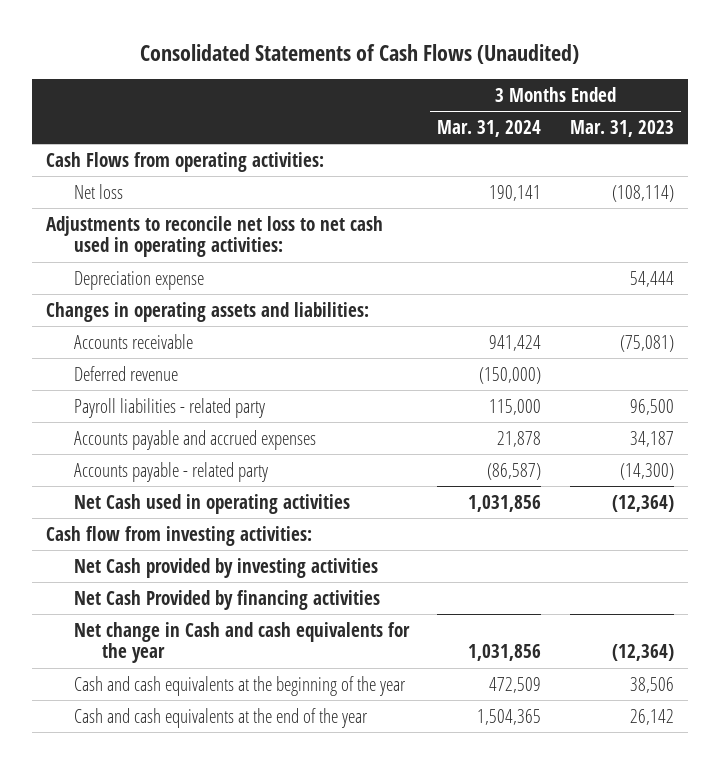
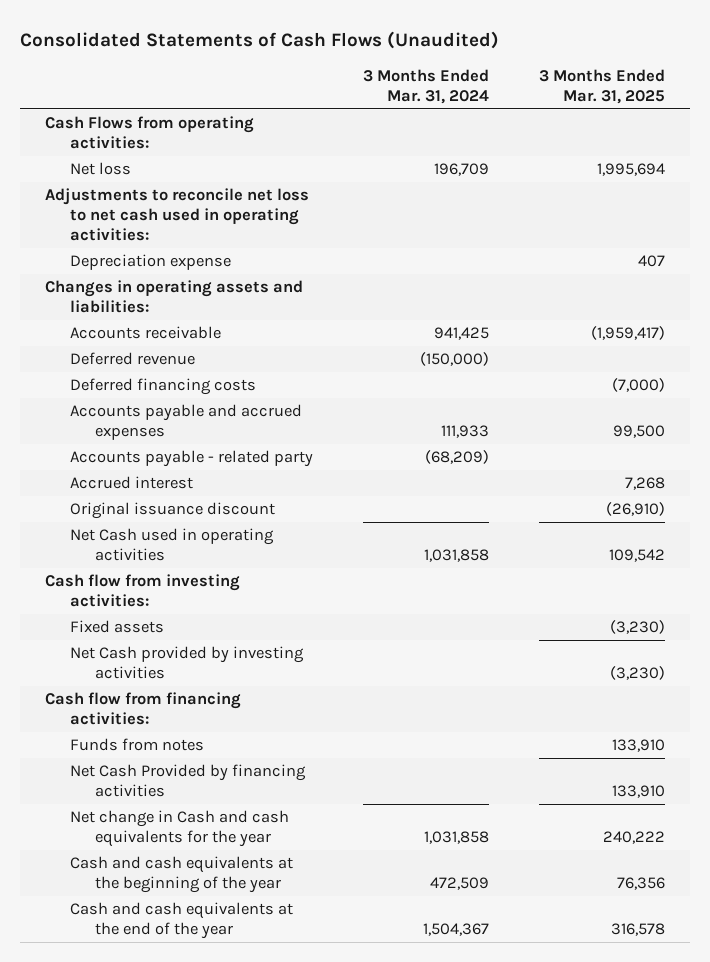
[569,119,674,137] Mar. 31, 2023 -> none
none -> [538,68,665,104] 3 Months Ended Mar. 31, 2025
[489,184,542,201] 190,141 -> [433,163,489,177] 196,709
[489,334,542,351] 941,424 -> [433,327,489,341] 941,425
[74,397,266,418] Payroll liabilities - related party -> none
none -> [69,378,256,396] Deferred financing costs
[497,430,542,447] 21,878 -> [440,425,489,439] 111,933
[487,462,542,480] (86,587) -> [424,450,489,465] (68,209)
none -> [69,476,193,490] Accrued interest
none -> [69,502,275,520] Original issuance discount
[468,494,542,512] 1,031,856 -> [423,549,489,563] 1,031,858
none -> [69,620,164,634] Fixed assets
none -> [44,692,241,726] Cash flow from financing activities:
none -> [69,738,204,752] Funds from notes
[468,644,542,662] 1,031,856 -> [423,831,489,845] 1,031,858
[477,708,542,725] 1,504,365 -> [422,923,489,937] 1,504,367

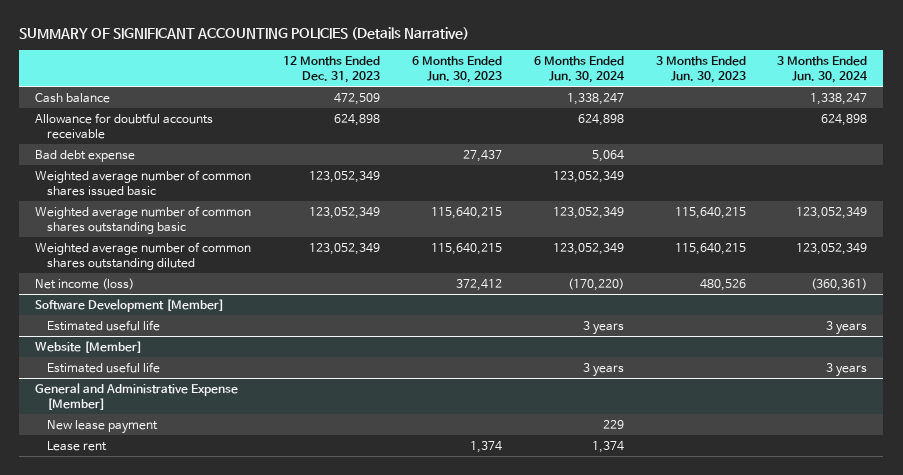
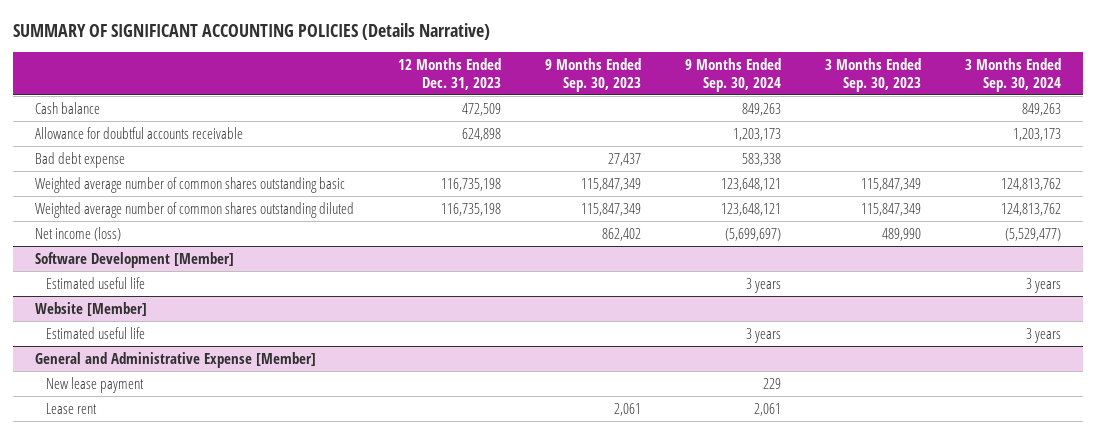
[411,56,502,83] 6 Months Ended Jun. 30, 2023 -> none
[533,56,625,83] 6 Months Ended Jun. 30, 2024 -> none
[655,56,746,83] 3 Months Ended Jun. 30, 2023 -> none
[777,56,869,83] 3 Months Ended Jun. 30, 2024 -> none
none -> [545,57,642,92] 9 Months Ended Sep. 30, 2023
none -> [685,57,782,92] 9 Months Ended Sep. 30, 2024
none -> [825,57,922,92] 3 Months Ended Sep. 30, 2023
none -> [965,57,1062,92] 3 Months Ended Sep. 30, 2024
[35,169,252,196] Weighted average number of common shares issued basic -> none
[309,206,381,219] 123,052,349 -> [441,177,502,191] 116,735,198
[309,242,381,255] 123,052,349 -> [441,202,502,216] 116,735,198

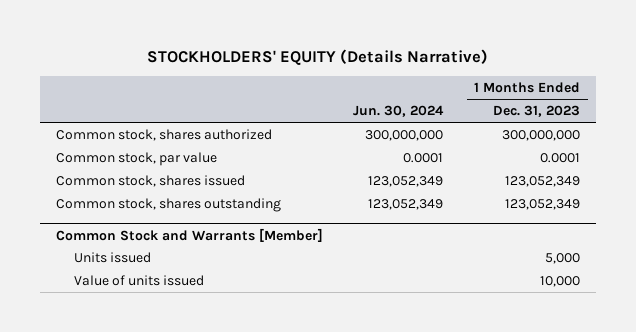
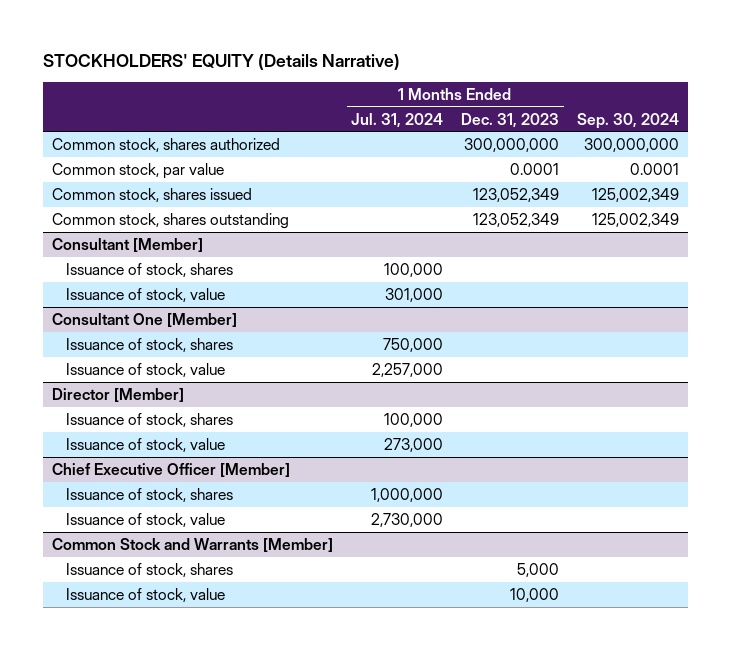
[353,105,445,118] Jun. 30, 2024 -> none
none -> [351,112,444,128] Jul. 31, 2024
none -> [576,112,679,129] Sep. 30, 2024
none -> [52,237,204,252] Consultant [Member]
none -> [65,262,233,277] Issuance of stock, shares
none -> [65,287,225,302] Issuance of stock, value
none -> [52,312,238,327] Consultant One [Member]
none -> [65,337,233,352] Issuance of stock, shares
none -> [65,362,225,377] Issuance of stock, value
none -> [52,387,185,402] Director [Member]
none -> [65,412,233,427] Issuance of stock, shares
none -> [65,437,225,452] Issuance of stock, value
none -> [52,462,291,477] Chief Executive Officer [Member]
none -> [65,487,233,502] Issuance of stock, shares
none -> [65,512,225,527] Issuance of stock, value
[73,251,151,263] Units issued -> [65,562,233,577] Issuance of stock, shares
[73,274,204,286] Value of units issued -> [65,587,225,602] Issuance of stock, value

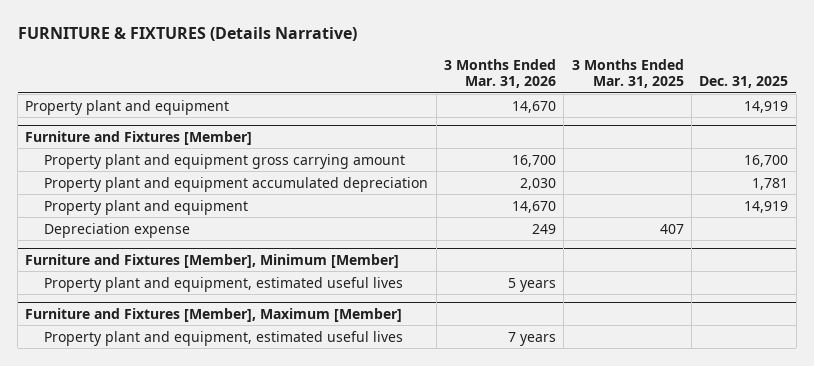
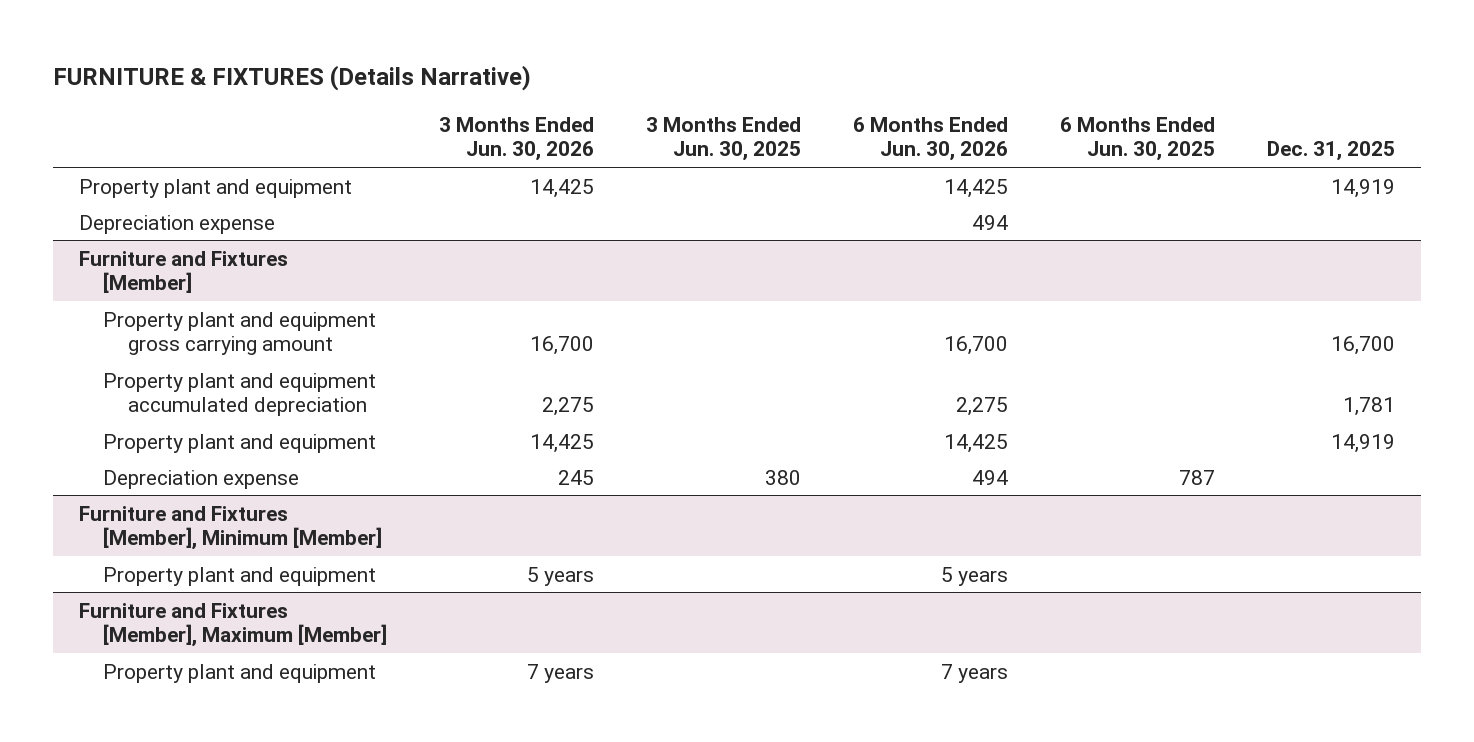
[444,59,557,89] 3 Months Ended Mar. 31, 2026 -> none
[571,59,684,89] 3 Months Ended Mar. 31, 2025 -> none
none -> [439,116,595,162] 3 Months Ended Jun. 30, 2026
none -> [646,116,802,162] 3 Months Ended Jun. 30, 2025
none -> [853,116,1009,162] 6 Months Ended Jun. 30, 2026
none -> [1060,116,1216,162] 6 Months Ended Jun. 30, 2025
none -> [78,214,275,234] Depreciation expense
[44,276,404,292] Property plant and equipment, estimated useful lives -> [103,566,377,586] Property plant and equipment
[44,330,404,346] Property plant and equipment, estimated useful lives -> [103,663,377,683] Property plant and equipment

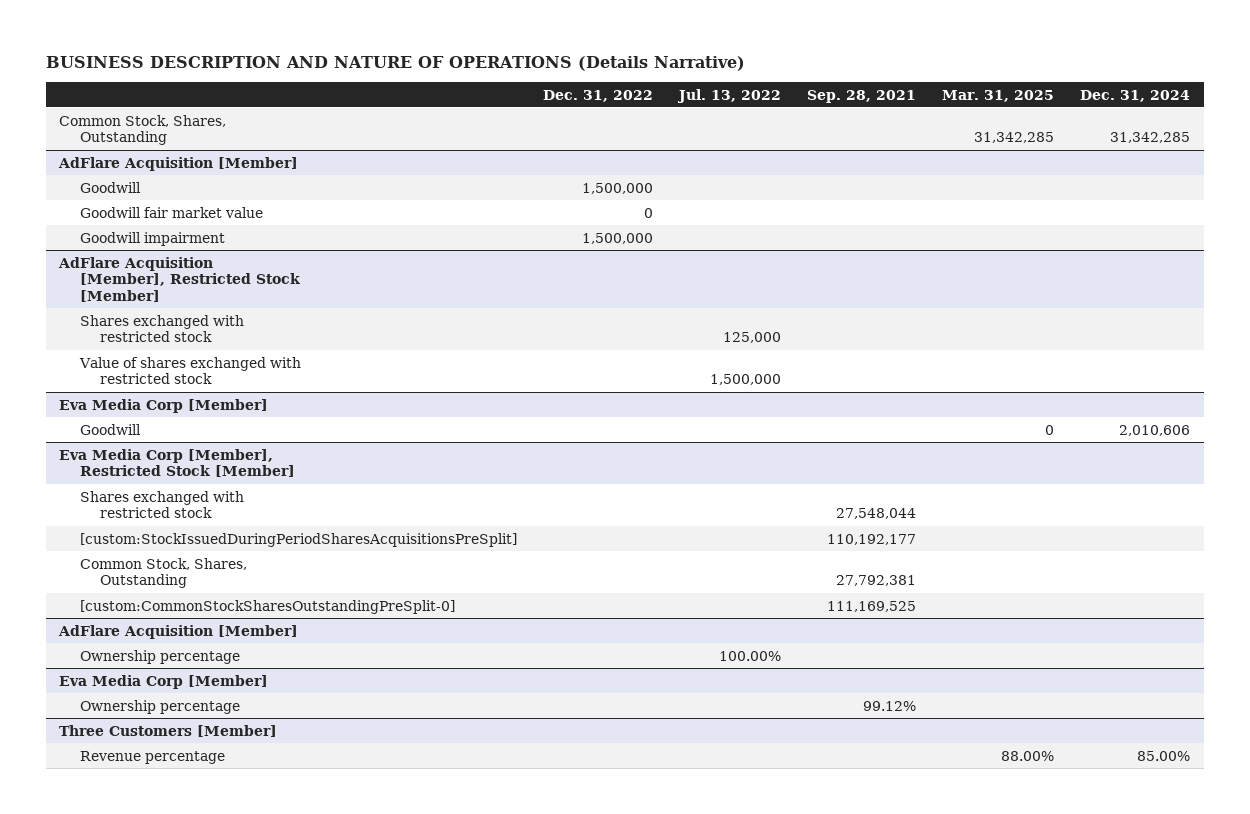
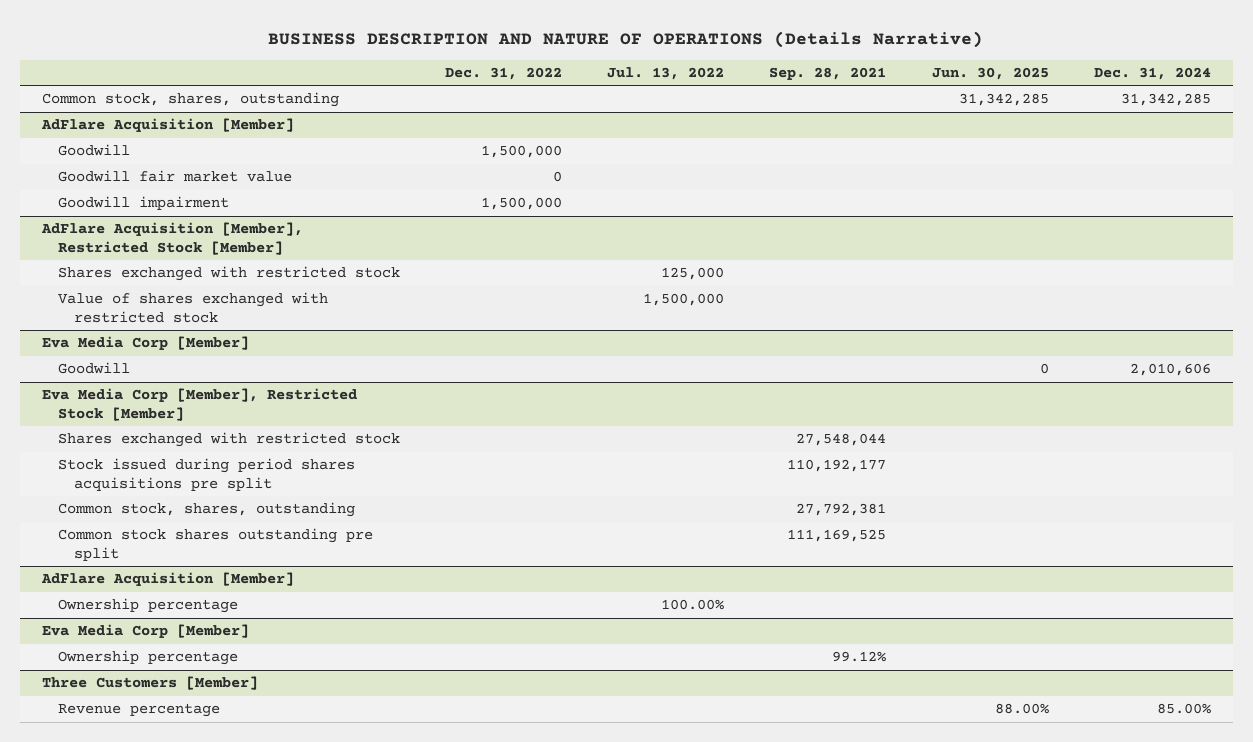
[942,89,1055,102] Mar. 31, 2025 -> none
none -> [931,67,1049,81] Jun. 30, 2025
[59,114,227,146] Common Stock, Shares, Outstanding -> [42,92,340,108] Common stock, shares, outstanding
[79,532,517,547] [custom:StockIssuedDuringPeriodSharesAcquisitionsPreSplit] -> [58,458,356,491] Stock issued during period shares acquisitions pre split
[79,557,247,589] Common Stock, Shares, Outstanding -> [58,502,356,518] Common stock, shares, outstanding
[79,599,455,614] [custom:CommonStockSharesOutstandingPreSplit-0] -> [58,528,374,561] Common stock shares outstanding pre split

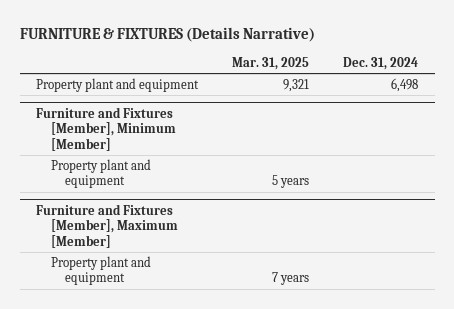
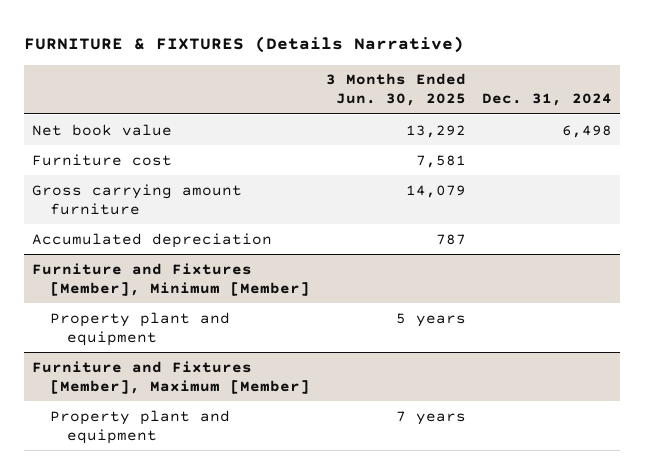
[232,57,310,71] Mar. 31, 2025 -> none
none -> [326,73,467,107] 3 Months Ended Jun. 30, 2025
[36,77,200,92] Property plant and equipment -> [32,123,173,136] Net book value
none -> [32,153,173,166] Furniture cost
none -> [32,183,243,215] Gross carrying amount furniture
none -> [32,232,273,248] Accumulated depreciation

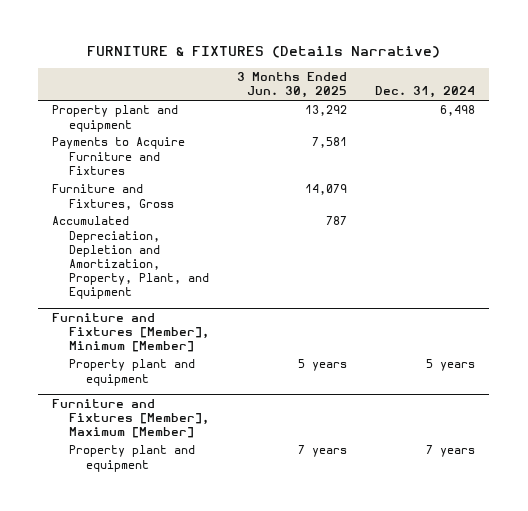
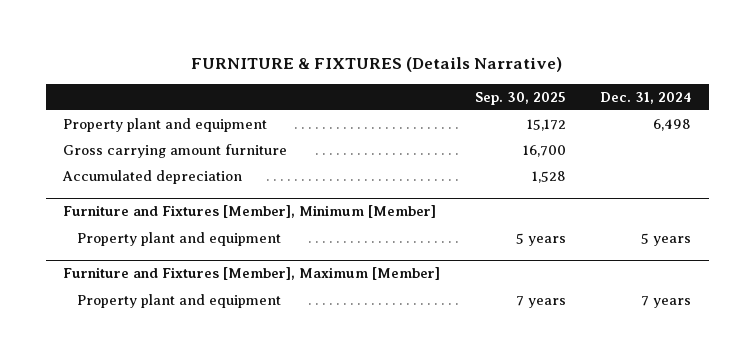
[237,72,348,99] 3 Months Ended Jun. 30, 2025 -> none
none -> [474,91,566,105] Sep. 30, 2025
[52,137,186,175] Payments to Acquire Furniture and Fixtures -> none
[52,184,175,210] Furniture and Fixtures, Gross -> [63,144,288,159] Gross carrying amount furniture
[52,216,210,300] Accumulated Depreciation, Depletion and Amortization, Property, Plant, and Equipment -> [62,170,243,185] Accumulated depreciation

